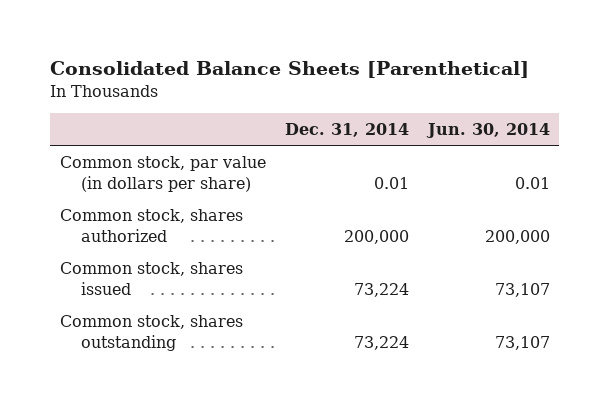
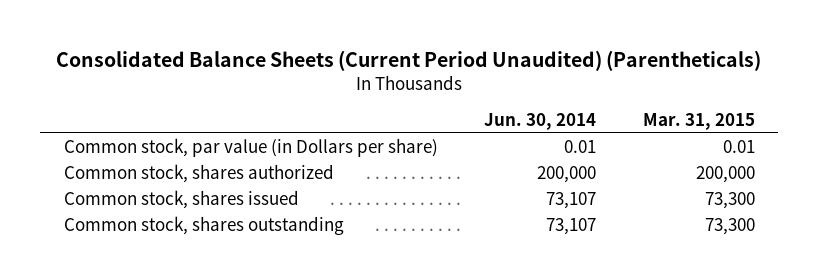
[50,61,530,79] Consolidated Balance Sheets [Parenthetical] -> [56,49,762,71] Consolidated Balance Sheets (Current Period Unaudited) (Parentheticals)
[284,122,409,137] Dec. 31, 2014 -> none
none -> [643,113,756,131] Mar. 31, 2015
[59,156,266,192] Common stock, par value (in dollars per share) -> [63,138,438,158] Common stock, par value (in Dollars per share)

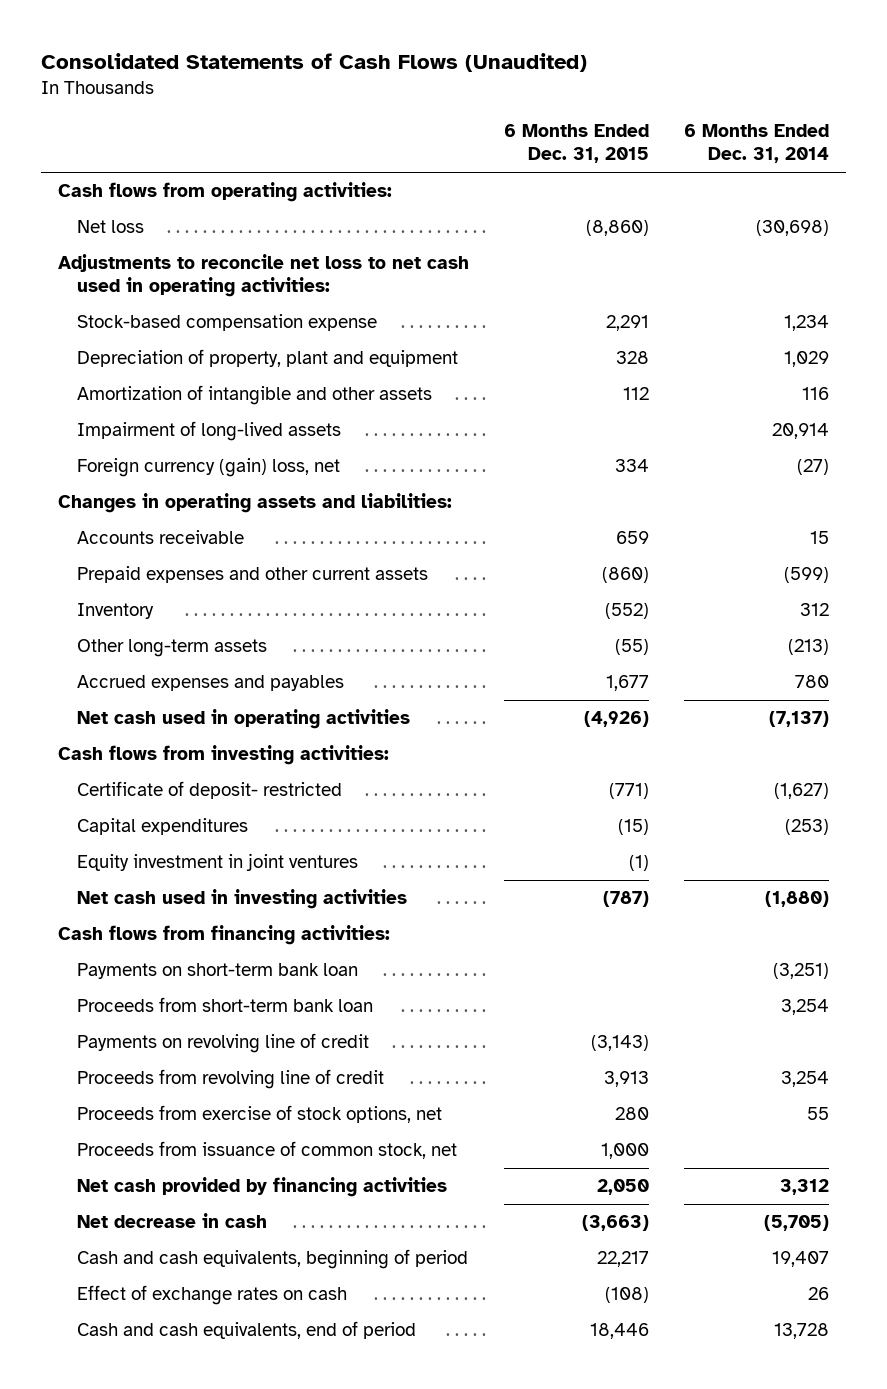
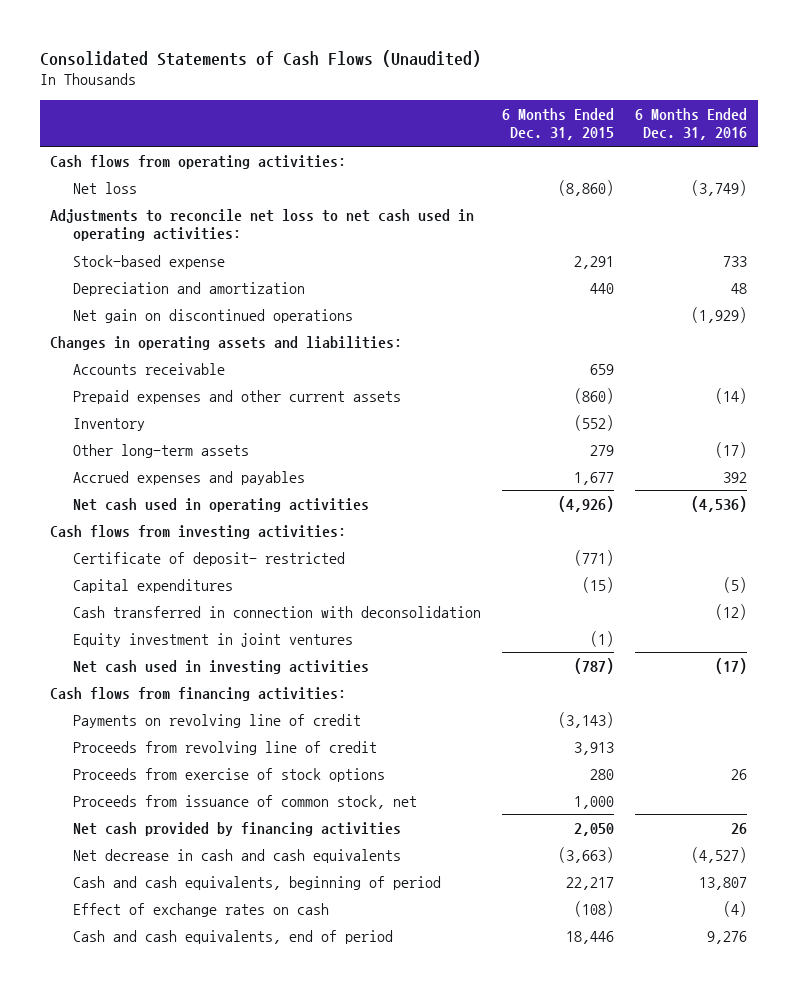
[683,124,829,164] 6 Months Ended Dec. 31, 2014 -> none
none -> [635,107,748,141] 6 Months Ended Dec. 31, 2016
[77,349,459,368] Depreciation of property, plant and equipment -> none
[77,385,433,406] Amortization of intangible and other assets -> none
[77,421,342,442] Impairment of long-lived assets -> none
[77,458,341,478] Foreign currency (gain) loss, net -> none
[77,314,378,332] Stock-based compensation expense -> [72,254,225,269] Stock-based expense
none -> [72,281,305,296] Depreciation and amortization
none -> [72,308,353,323] Net gain on discontinued operations
[614,639,649,656] (55) -> [589,444,614,456] 279
none -> [72,605,481,618] Cash transferred in connection with deconsolidation
[77,963,359,980] Payments on short-term bank loan -> none
[77,997,374,1013] Proceeds from short-term bank loan -> none
[77,1105,443,1124] Proceeds from exercise of stock options, net -> [72,767,385,782] Proceeds from exercise of stock options
[77,1213,268,1229] Net decrease in cash -> [72,848,401,863] Net decrease in cash and cash equivalents

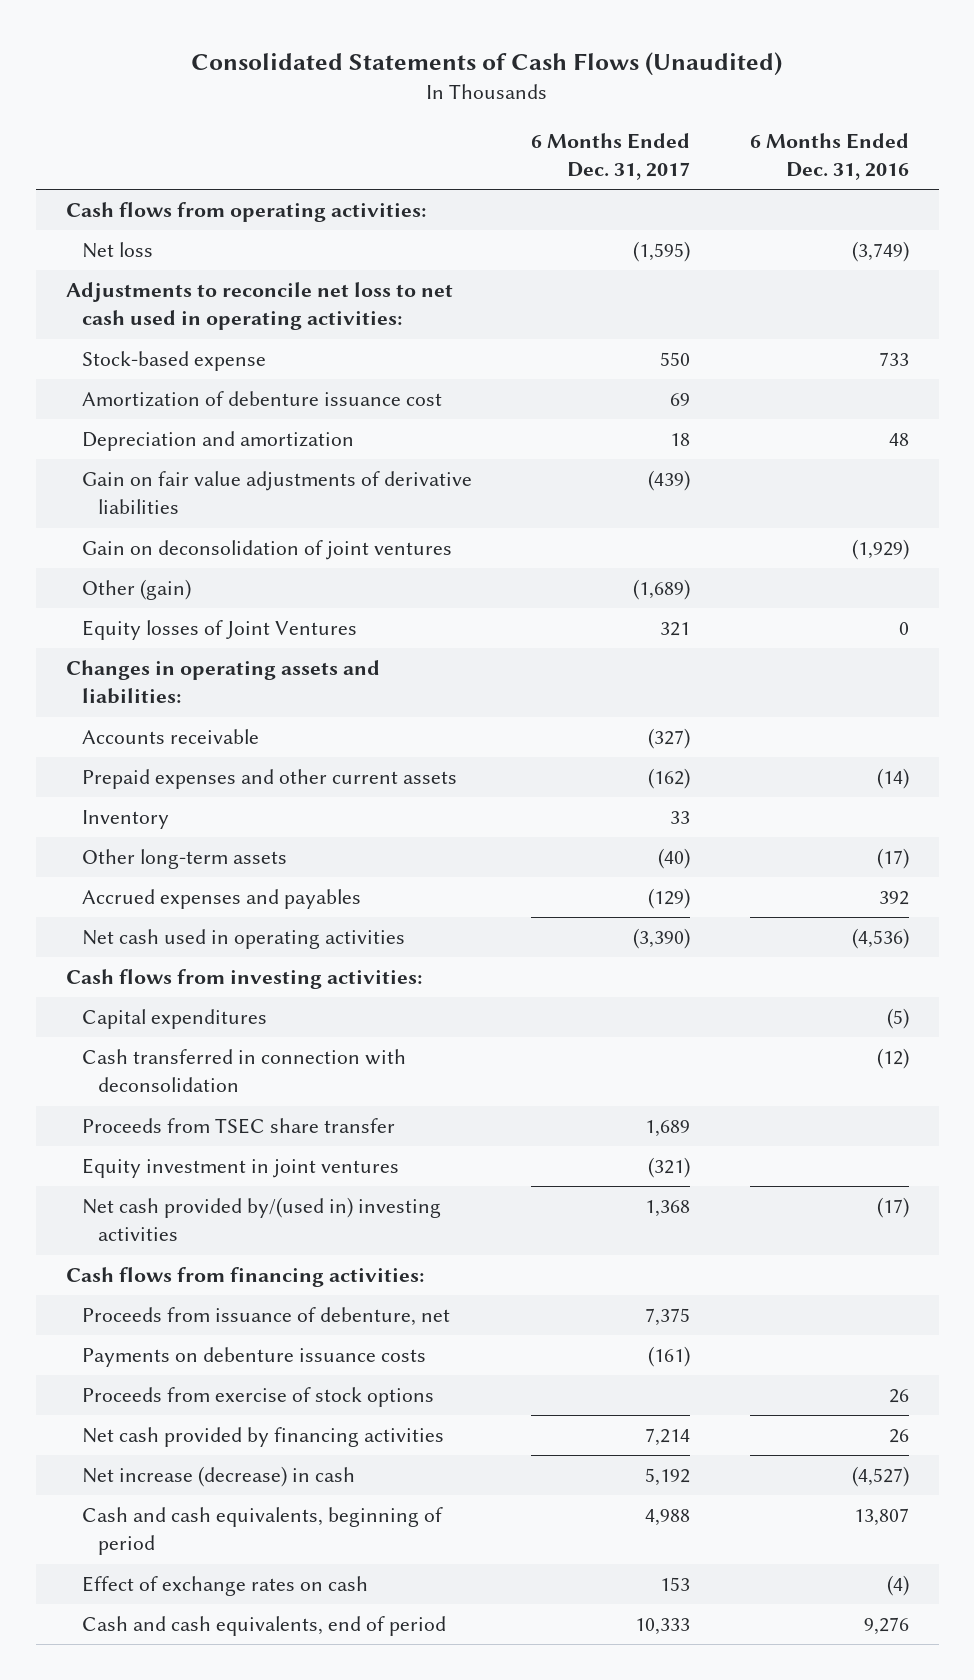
[501,107,614,141] 6 Months Ended Dec. 31, 2015 -> none
none -> [531,132,691,181] 6 Months Ended Dec. 31, 2017
none -> [81,391,442,408] Amortization of debenture issuance cost
none -> [81,471,472,515] Gain on fair value adjustments of derivative liabilities
[72,308,353,323] Net gain on discontinued operations -> [81,540,452,561] Gain on deconsolidation of joint ventures
none -> [81,579,191,601] Other (gain)
none -> [81,620,357,641] Equity losses of Joint Ventures
[72,551,345,566] Certificate of deposit- restricted -> none
none -> [81,1118,395,1135] Proceeds from TSEC share transfer
[72,659,369,674] Net cash used in investing activities -> [81,1197,441,1242] Net cash provided by/(used in) investing activities
[72,713,361,728] Payments on revolving line of credit -> none
[72,740,377,755] Proceeds from revolving line of credit -> none
none -> [81,1307,450,1327] Proceeds from issuance of debenture, net
none -> [81,1347,426,1368] Payments on debenture issuance costs
[72,794,417,809] Proceeds from issuance of common stock, net -> none
[72,848,401,863] Net decrease in cash and cash equivalents -> [81,1466,355,1488] Net increase (decrease) in cash

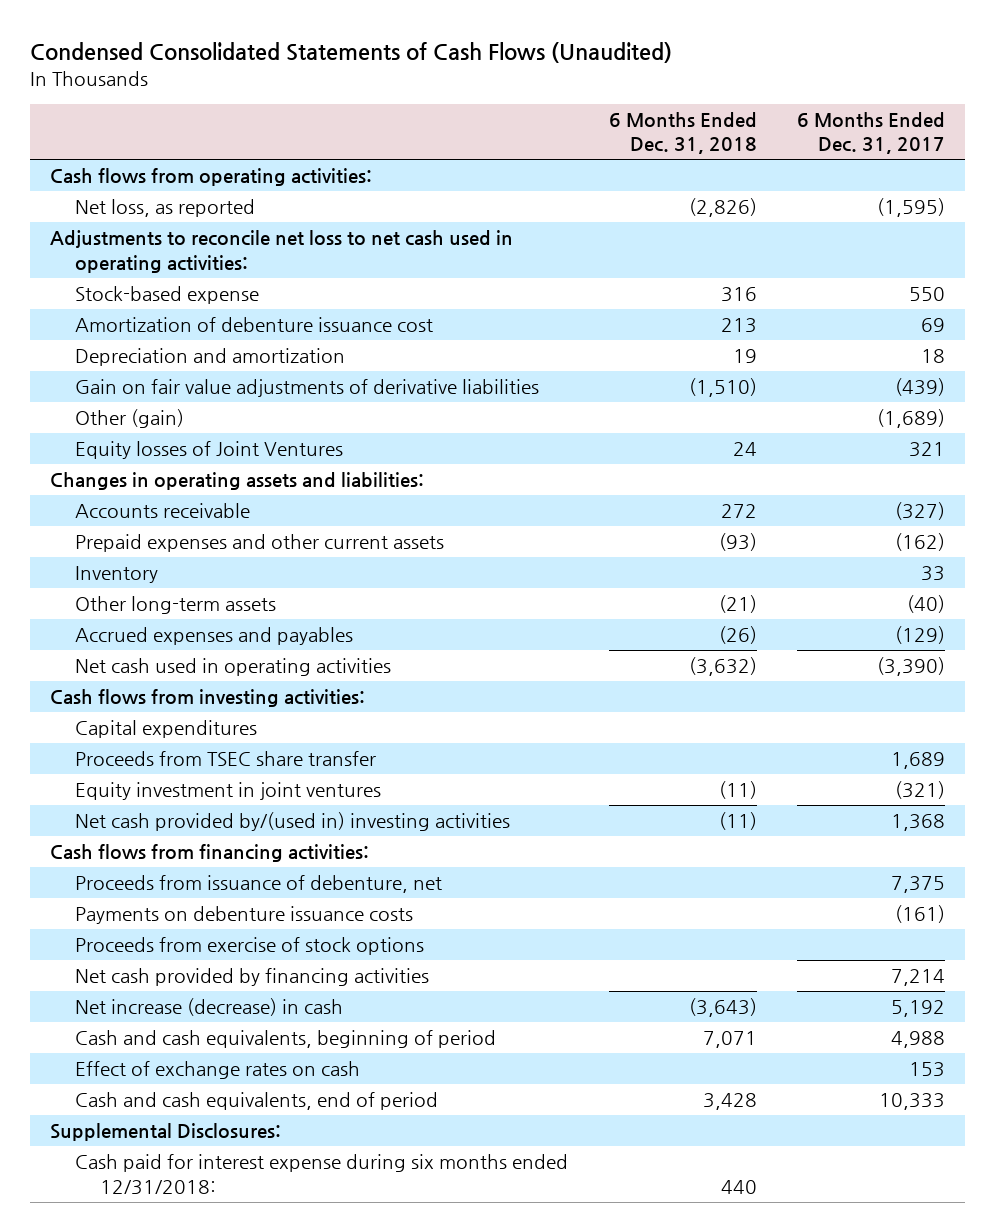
[191,51,783,76] Consolidated Statements of Cash Flows (Unaudited) -> [29,42,672,64] Condensed Consolidated Statements of Cash Flows (Unaudited)
[749,132,909,181] 6 Months Ended Dec. 31, 2016 -> none
none -> [608,111,757,155] 6 Months Ended Dec. 31, 2018
[81,242,153,259] Net loss -> [75,199,256,218] Net loss, as reported
[81,540,452,561] Gain on deconsolidation of joint ventures -> none
[81,1049,406,1093] Cash transferred in connection with deconsolidation -> none
none -> [50,1123,282,1142] Supplemental Disclosures:
none -> [75,1154,569,1195] Cash paid for interest expense during six months ended 12/31/2018:

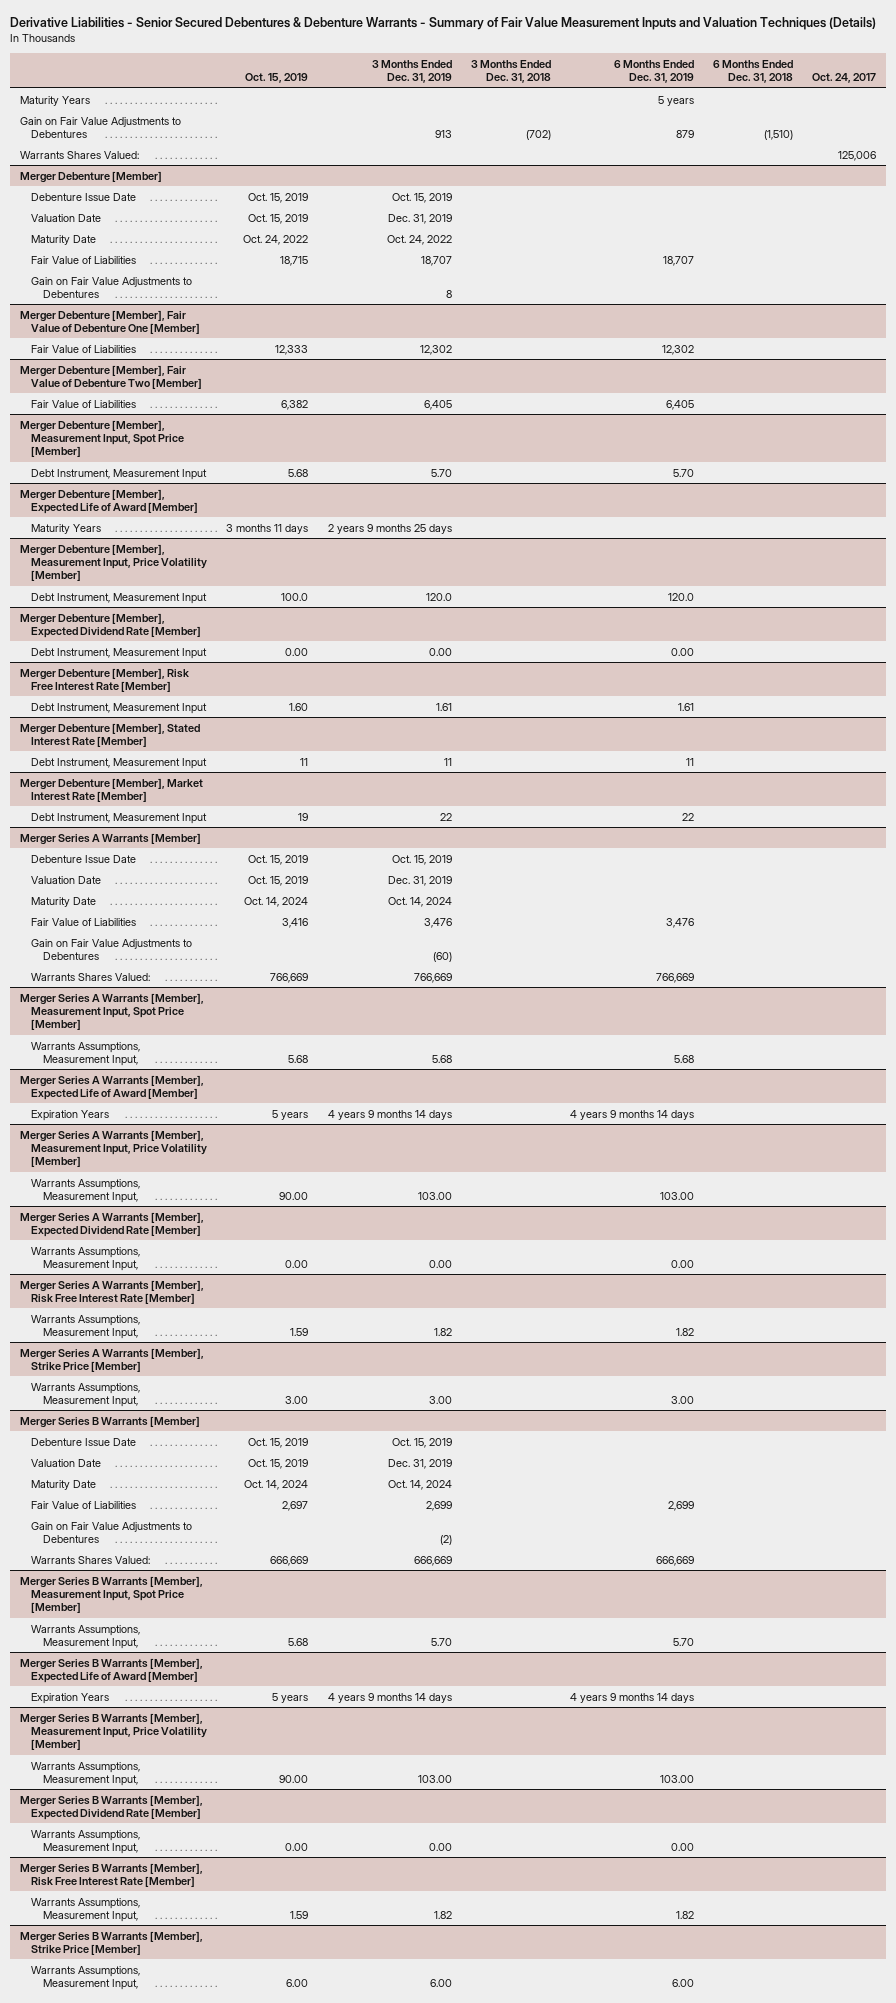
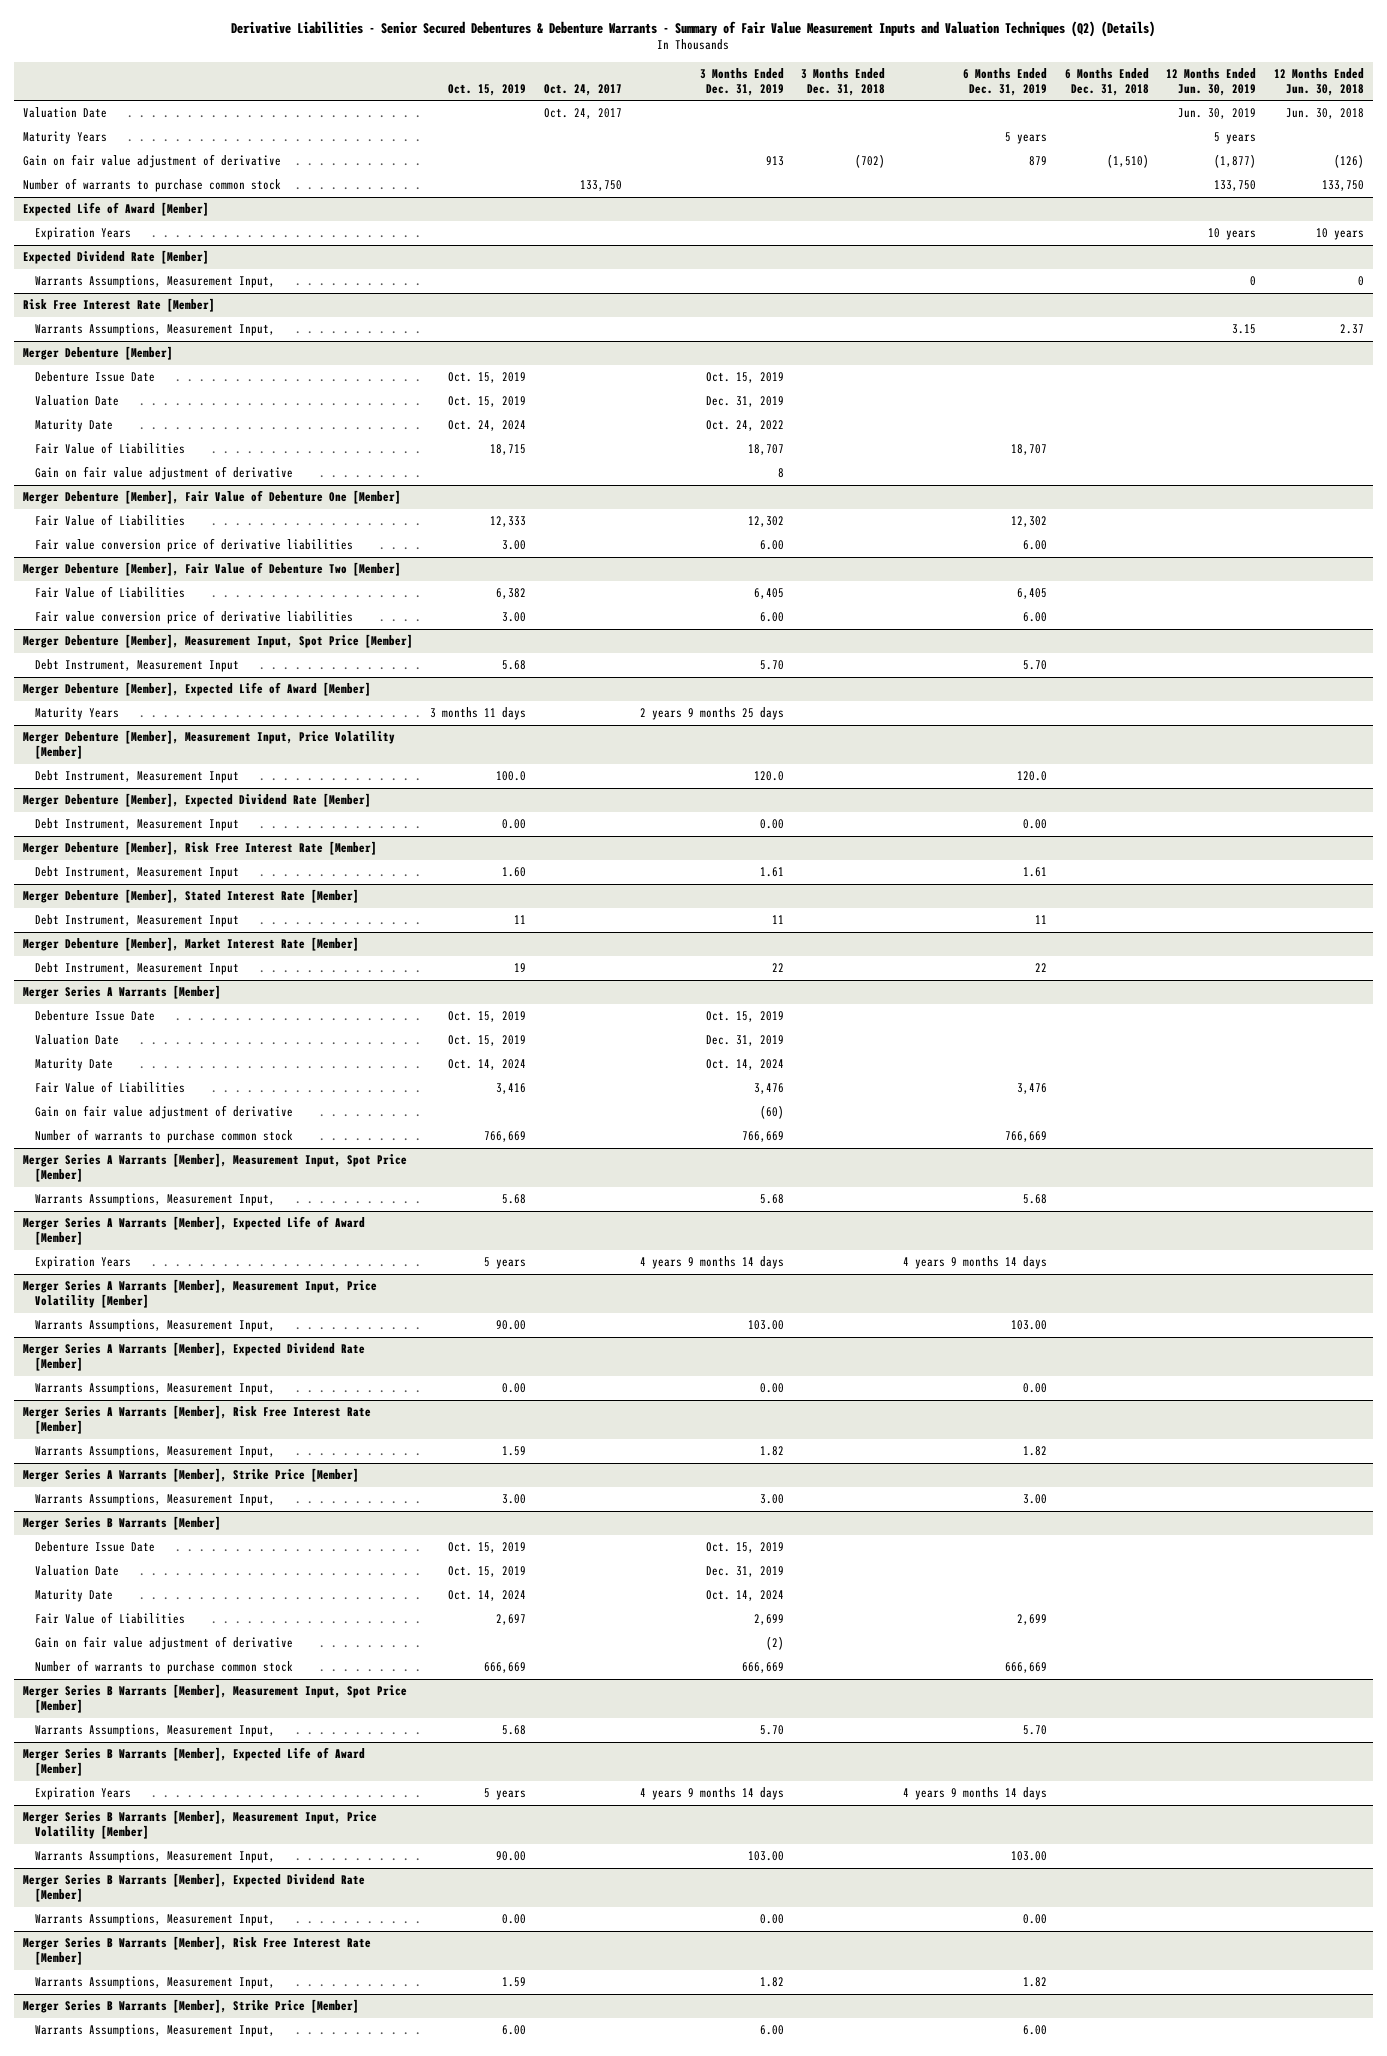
[10,17,877,31] Derivative Liabilities - Senior Secured Debentures & Debenture Warrants - Summary of Fair Value Measurement Inputs and Valuation Techniques (Details) -> [231,20,1156,37] Derivative Liabilities - Senior Secured Debentures & Debenture Warrants - Summary of Fair Value Measurement Inputs and Valuation Techniques (Q2) (Details)
none -> [1166,67,1257,96] 12 Months Ended Jun. 30, 2019
none -> [1273,67,1364,96] 12 Months Ended Jun. 30, 2018
none -> [22,107,107,119] Valuation Date
[19,150,139,159] Warrants Shares Valued: -> none
[19,116,181,138] Gain on Fair Value Adjustments to Debentures -> [22,154,281,169] Gain on fair value adjustment of derivative
none -> [22,178,281,193] Number of warrants to purchase common stock
none -> [22,202,209,217] Expected Life of Award [Member]
none -> [35,227,132,241] Expiration Years
none -> [22,250,209,265] Expected Dividend Rate [Member]
none -> [35,275,276,289] Warrants Assumptions, Measurement Input,
none -> [22,298,215,313] Risk Free Interest Rate [Member]
none -> [35,323,276,337] Warrants Assumptions, Measurement Input,
[243,234,309,245] Oct. 24, 2022 -> [448,420,527,432] Oct. 24, 2024
[31,276,193,298] Gain on Fair Value Adjustments to Debentures -> [35,466,294,481] Gain on fair value adjustment of derivative
none -> [35,538,354,553] Fair value conversion price of derivative liabilities
none -> [35,610,354,625] Fair value conversion price of derivative liabilities
[31,938,193,960] Gain on Fair Value Adjustments to Debentures -> [35,1105,294,1120] Gain on fair value adjustment of derivative
[31,972,151,981] Warrants Shares Valued: -> [35,1129,294,1144] Number of warrants to purchase common stock
[31,1521,193,1543] Gain on Fair Value Adjustments to Debentures -> [35,1636,294,1651] Gain on fair value adjustment of derivative
[31,1555,151,1564] Warrants Shares Valued: -> [35,1660,294,1675] Number of warrants to purchase common stock

